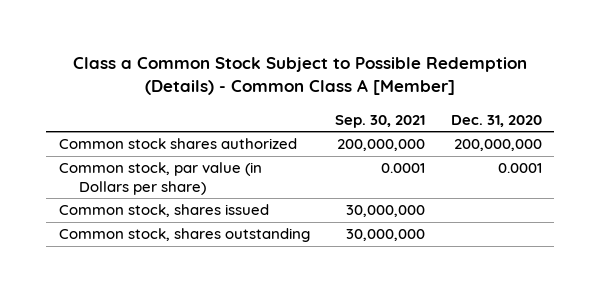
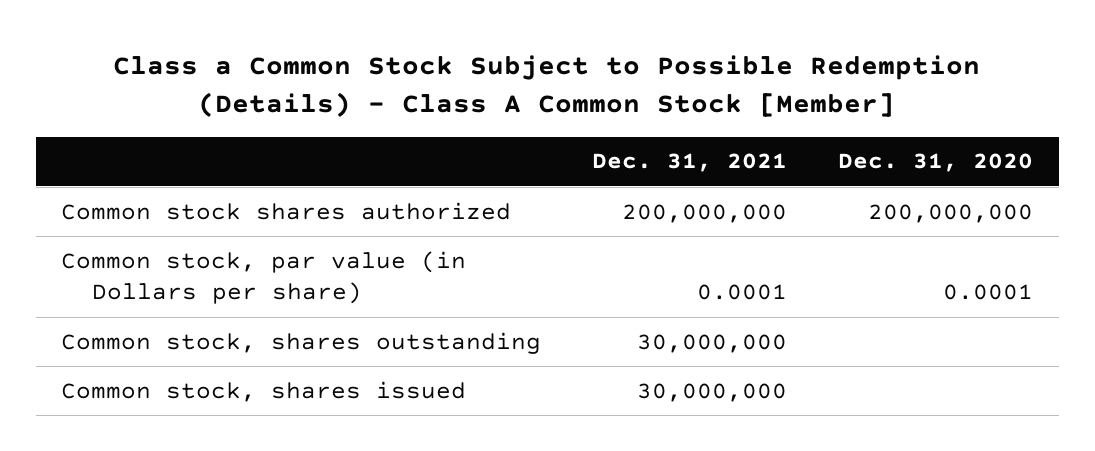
[73,57,528,96] Class a Common Stock Subject to Possible Redemption (Details) - Common Class A [Member] -> [113,54,981,118] Class a Common Stock Subject to Possible Redemption (Details) - Class A Common Stock [Member]
[335,114,426,128] Sep. 30, 2021 -> none
none -> [592,153,788,173] Dec. 31, 2021
[58,204,269,218] Common stock, shares issued -> [61,380,467,402] Common stock, shares issued

